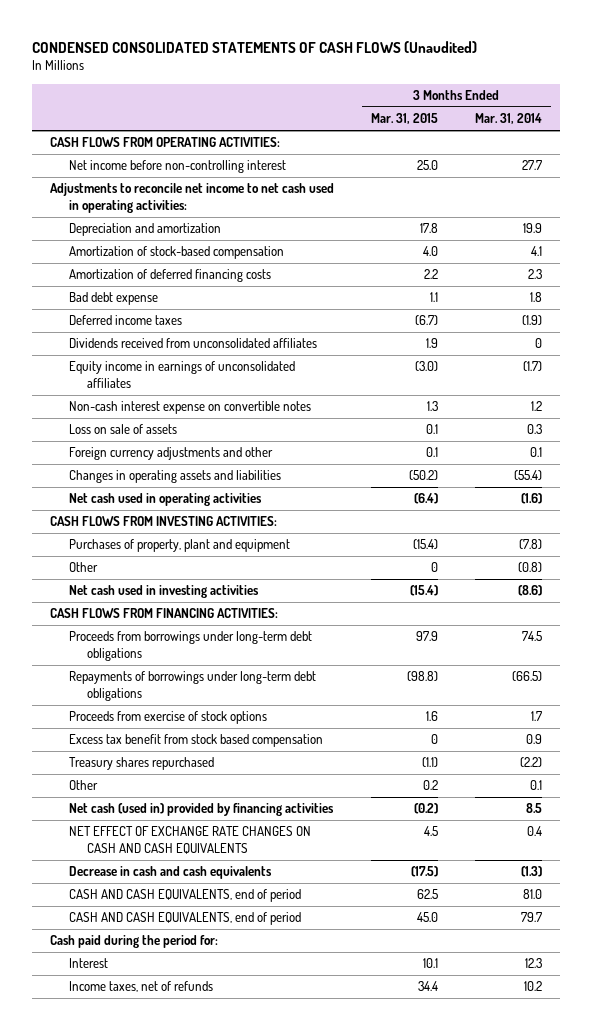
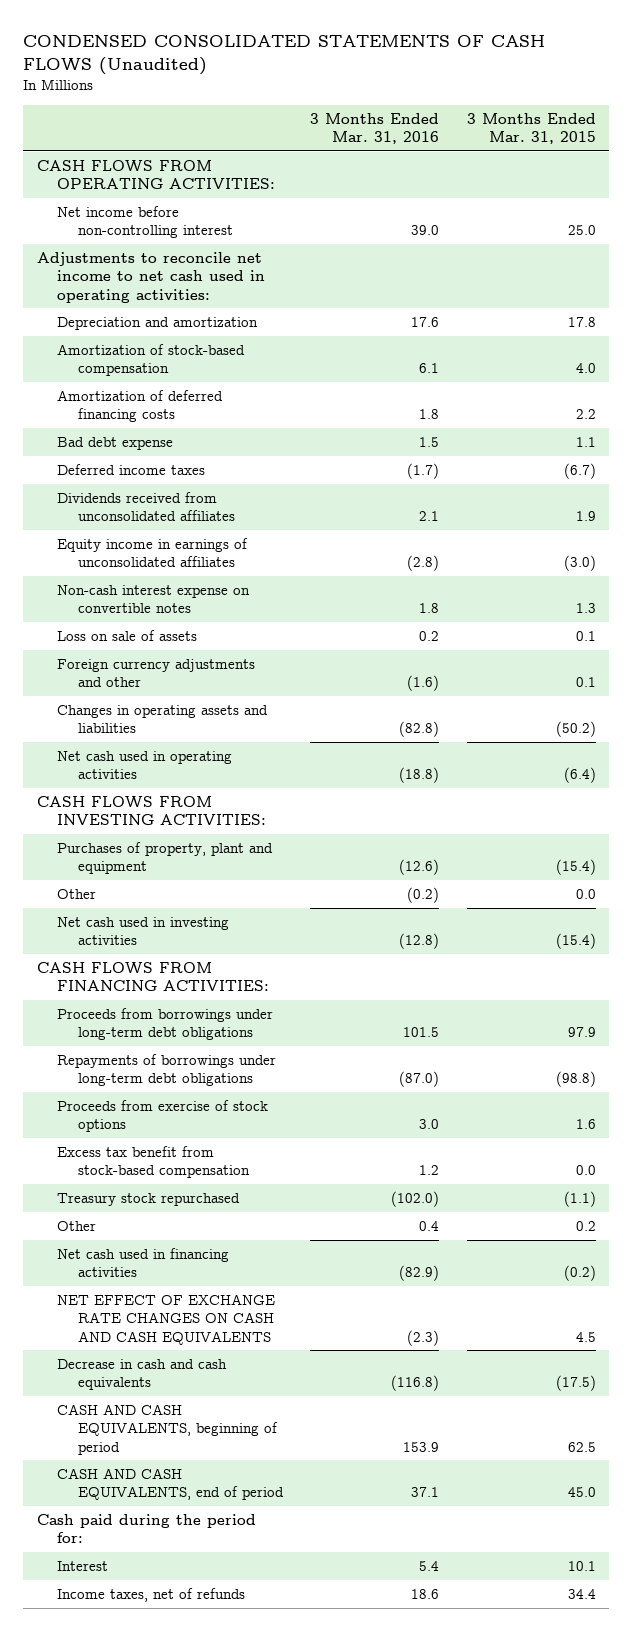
[474,113,542,125] Mar. 31, 2014 -> none
none -> [310,112,440,145] 3 Months Ended Mar. 31, 2016
[430,562,438,573] 0 -> [575,888,596,899] 0.0
[68,734,323,748] Excess tax benefit from stock based compensation -> [57,1145,250,1179] Excess tax benefit from stock-based compensation
[430,734,438,745] 0 -> [575,1165,596,1176] 0.0
[68,757,214,771] Treasury shares repurchased -> [57,1192,241,1206] Treasury stock repurchased
[68,803,334,817] Net cash (used in) provided by financing activities -> [57,1247,230,1278] Net cash used in financing activities
[68,889,301,903] CASH AND CASH EQUIVALENTS, end of period -> [57,1403,278,1455] CASH AND CASH EQUIVALENTS, beginning of period

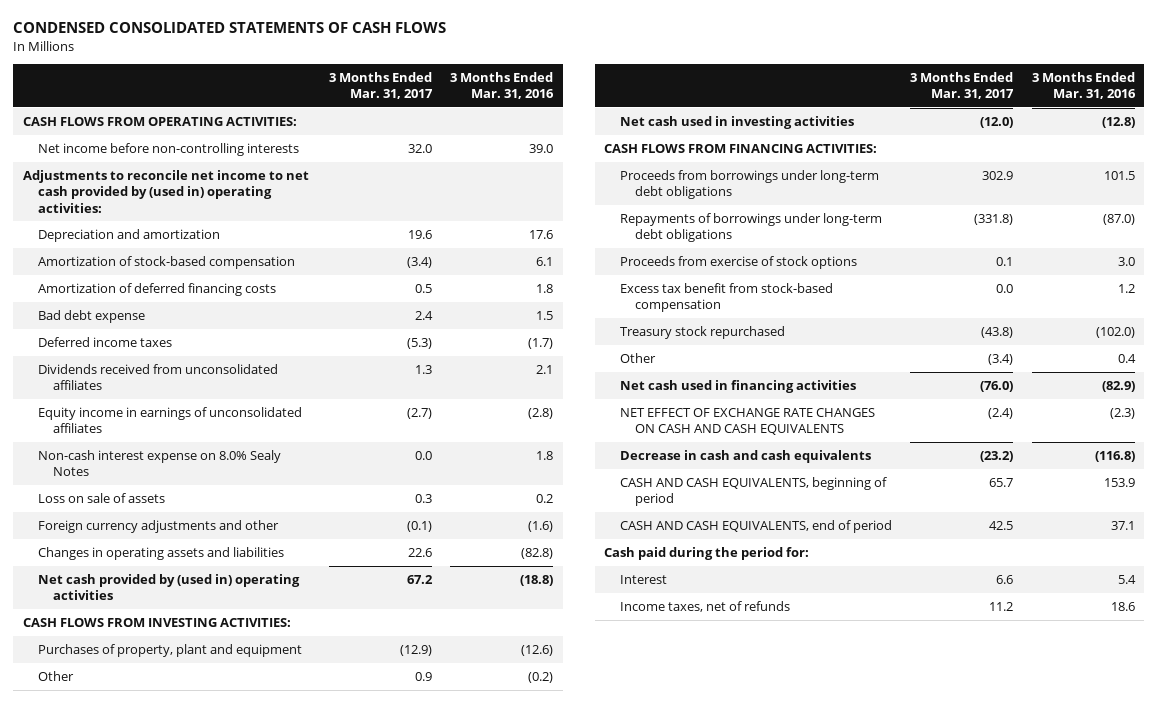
[23,34,546,75] CONDENSED CONSOLIDATED STATEMENTS OF CASH FLOWS (Unaudited) -> [13,22,447,34] CONDENSED CONSOLIDATED STATEMENTS OF CASH FLOWS
[466,112,596,145] 3 Months Ended Mar. 31, 2015 -> none
none -> [328,71,433,99] 3 Months Ended Mar. 31, 2017
[57,205,233,239] Net income before non-controlling interest -> [37,142,299,156] Net income before non-controlling interests
[37,251,266,303] Adjustments to reconcile net income to net cash used in operating activities: -> [22,169,309,213] Adjustments to reconcile net income to net cash provided by (used in) operating activities:
[57,584,251,614] Non-cash interest expense on convertible notes -> [37,449,281,477] Non-cash interest expense on 8.0% Sealy Notes
[57,750,233,780] Net cash used in operating activities -> [37,573,300,601] Net cash provided by (used in) operating activities

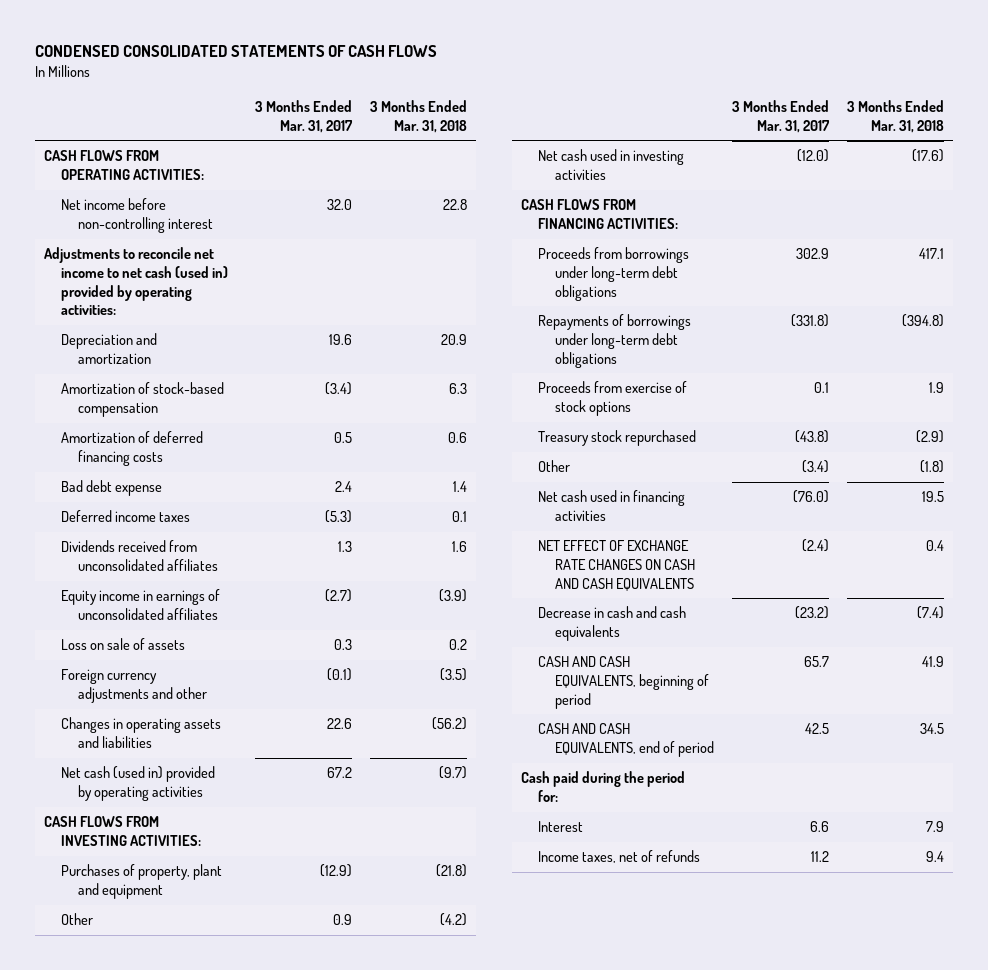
[450,71,555,99] 3 Months Ended Mar. 31, 2016 -> none
none -> [369,99,467,133] 3 Months Ended Mar. 31, 2018
[37,142,299,156] Net income before non-controlling interests -> [60,198,213,233] Net income before non-controlling interest
[22,169,309,213] Adjustments to reconcile net income to net cash provided by (used in) operating activities: -> [43,247,228,316] Adjustments to reconcile net income to net cash (used in) provided by operating activities:
[37,449,281,477] Non-cash interest expense on 8.0% Sealy Notes -> none
[37,573,300,601] Net cash provided by (used in) operating activities -> [60,766,215,801] Net cash (used in) provided by operating activities
[619,282,833,313] Excess tax benefit from stock-based compensation -> none

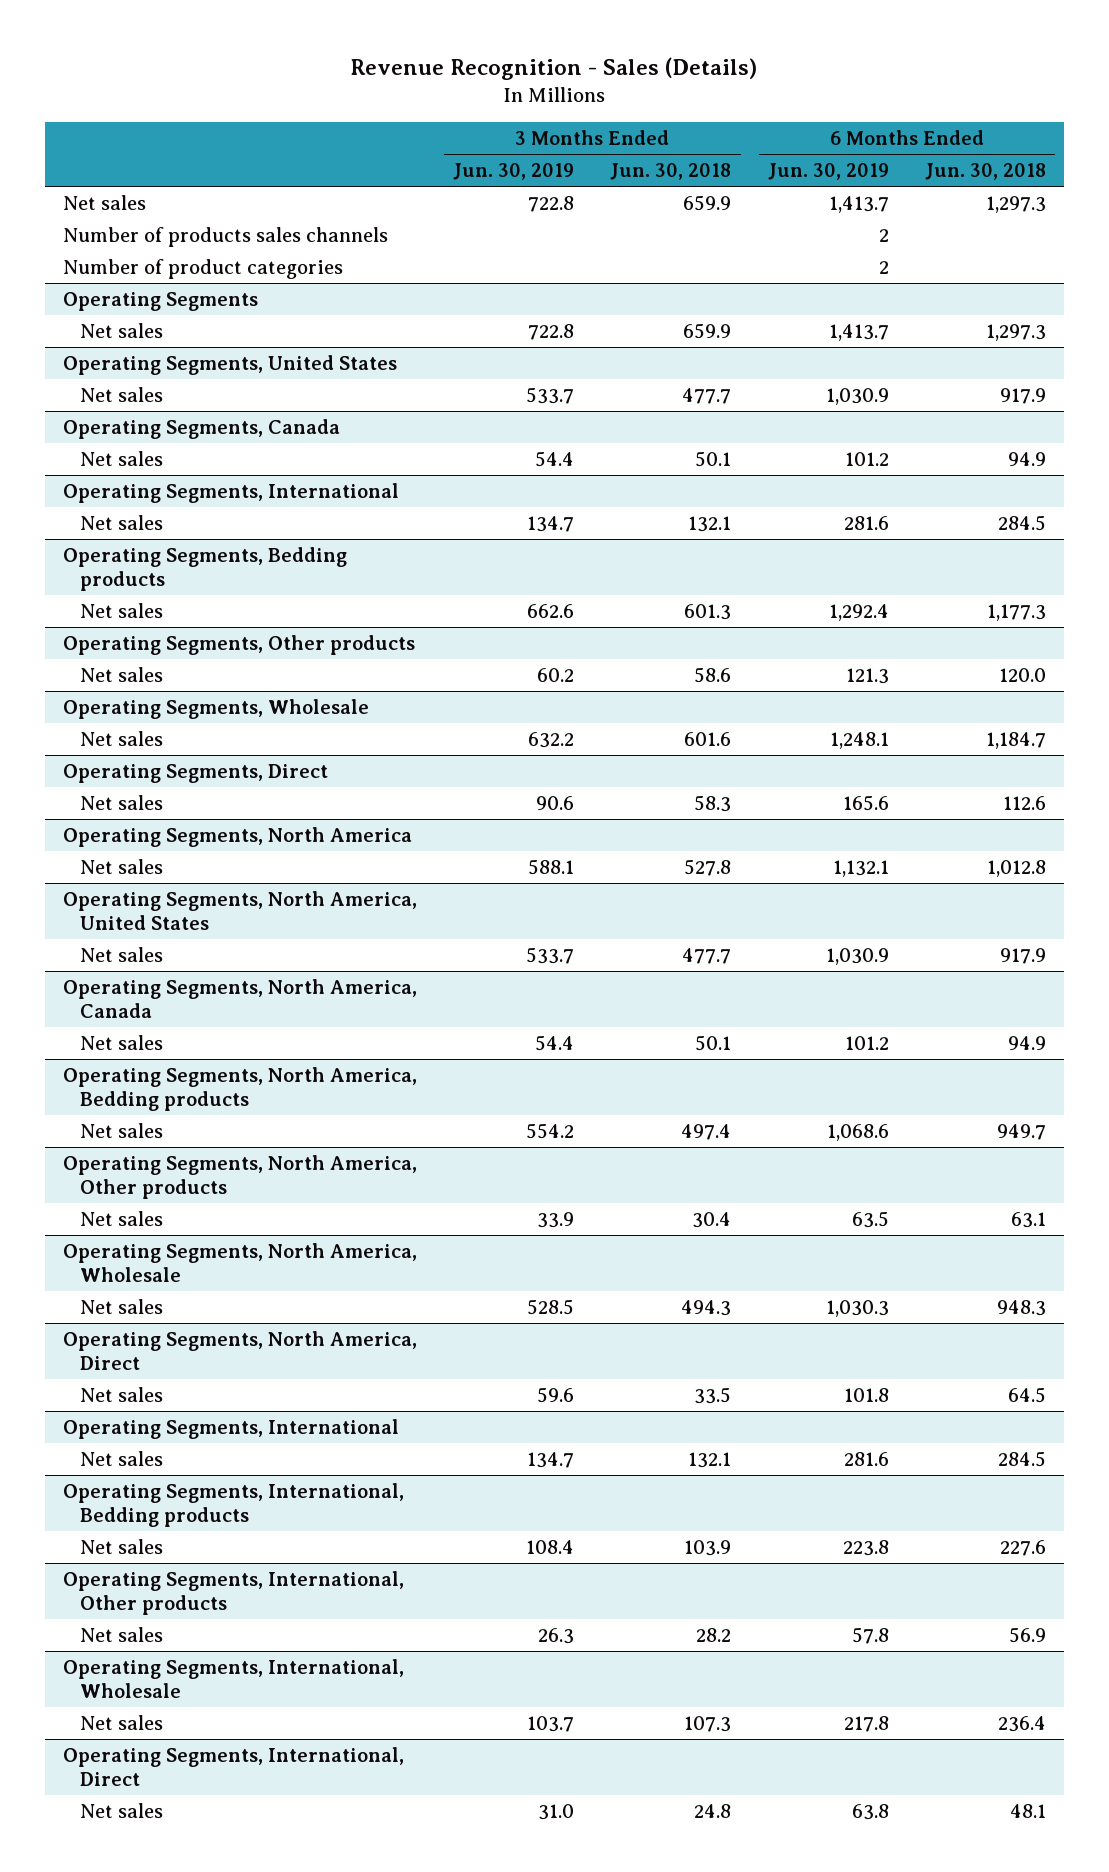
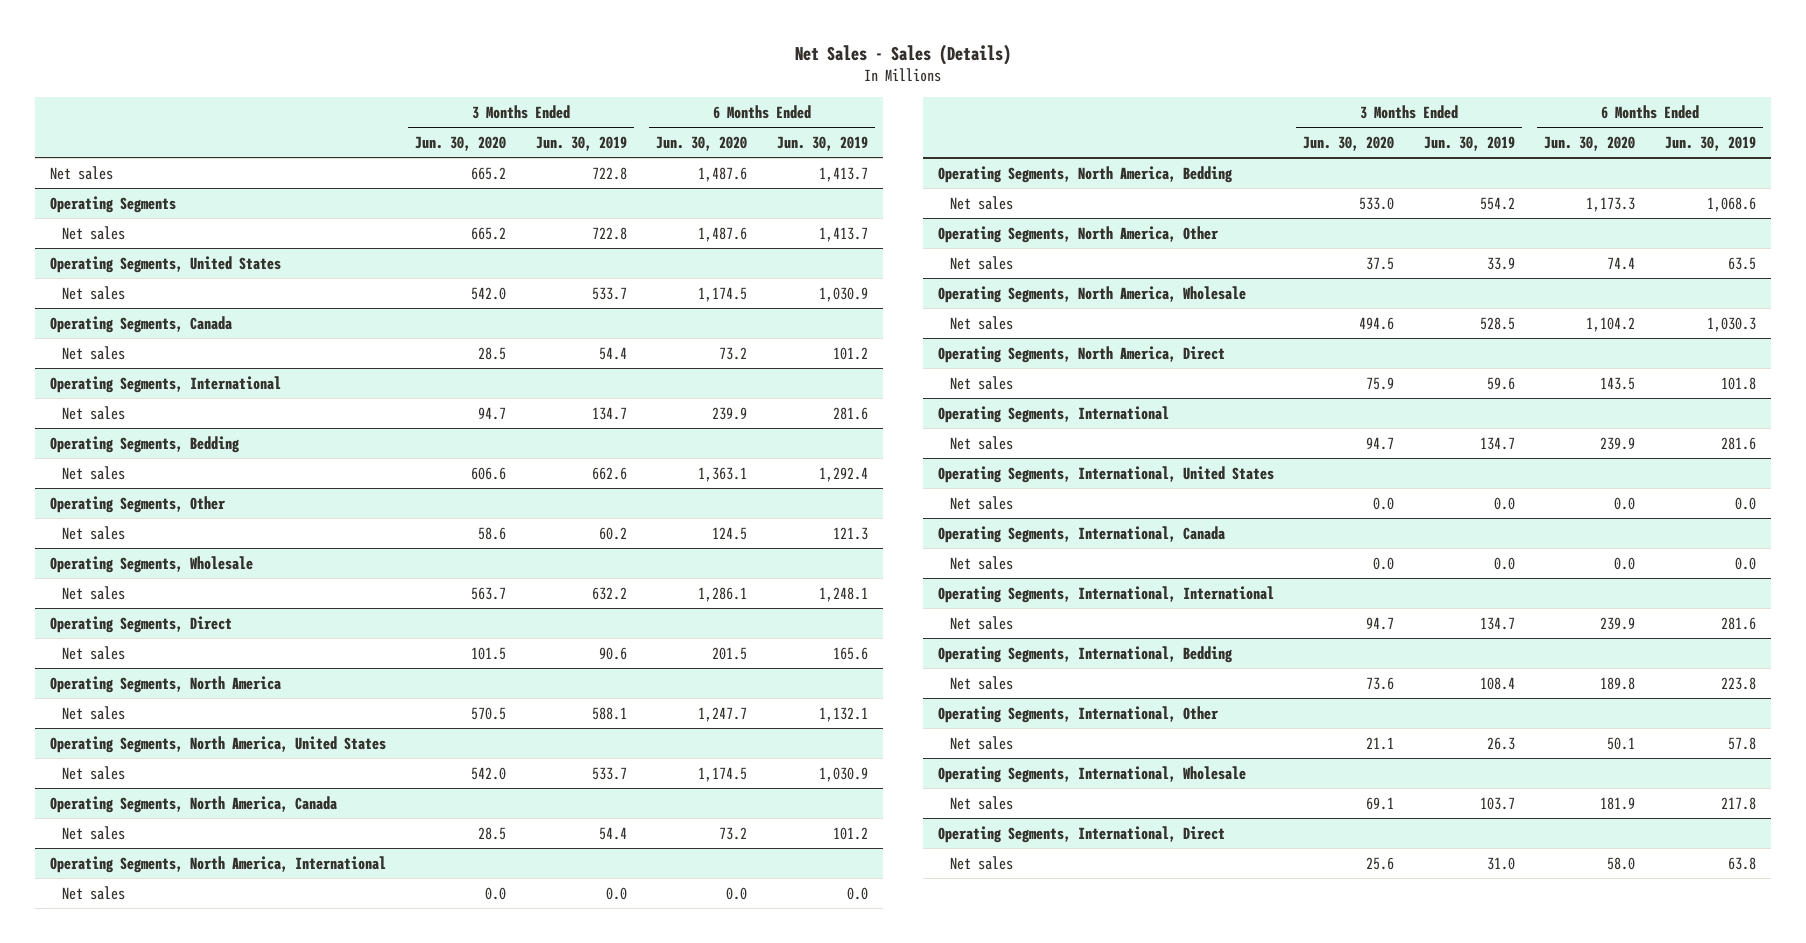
[350,57,758,81] Revenue Recognition - Sales (Details) -> [794,43,1011,65] Net Sales - Sales (Details)
[610,163,732,181] Jun. 30, 2018 -> none
[925,163,1047,181] Jun. 30, 2018 -> none
none -> [415,135,507,151] Jun. 30, 2020
none -> [656,135,748,151] Jun. 30, 2020
[62,226,388,247] Number of products sales channels -> none
[62,258,343,279] Number of product categories -> none
[62,546,347,591] Operating Segments, Bedding products -> [49,435,240,453] Operating Segments, Bedding
[62,634,415,655] Operating Segments, Other products -> [49,495,226,513] Operating Segments, Other
none -> [49,855,386,873] Operating Segments, North America, International
none -> [61,885,125,900] Net sales
[62,1066,417,1111] Operating Segments, North America, Bedding products -> [937,165,1233,183] Operating Segments, North America, Bedding
[62,1154,417,1199] Operating Segments, North America, Other products -> [937,225,1219,243] Operating Segments, North America, Other
none -> [937,465,1274,483] Operating Segments, International, United States
none -> [949,495,1013,510] Net sales
none -> [937,525,1226,543] Operating Segments, International, Canada
none -> [949,555,1013,570] Net sales
none -> [937,585,1274,603] Operating Segments, International, International
none -> [949,615,1013,630] Net sales
[62,1482,404,1527] Operating Segments, International, Bedding products -> [937,645,1233,663] Operating Segments, International, Bedding
[62,1570,404,1615] Operating Segments, International, Other products -> [937,705,1219,723] Operating Segments, International, Other

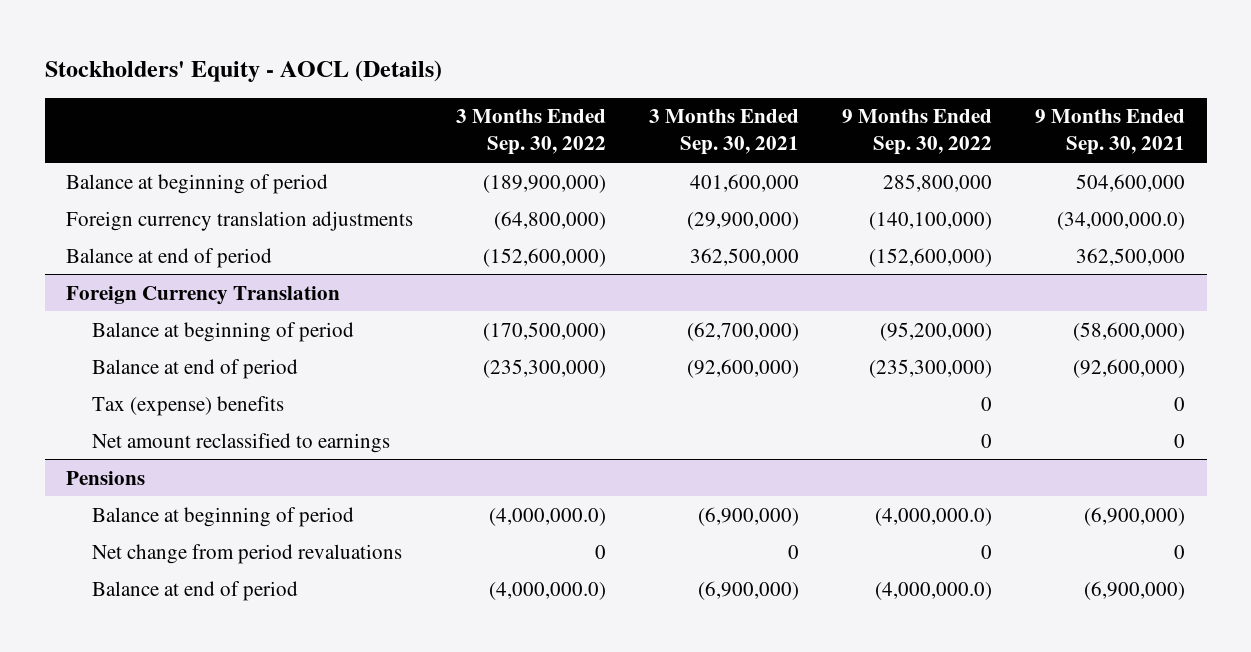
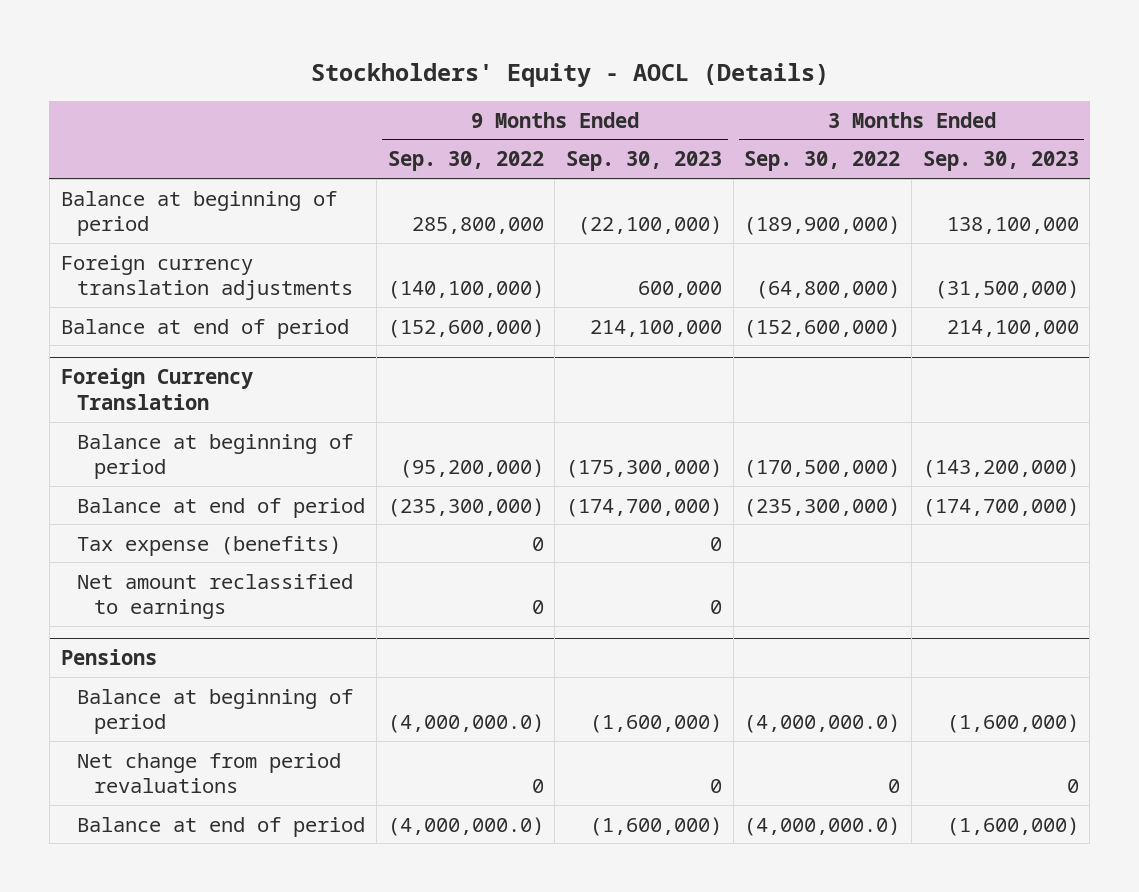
[649,109,800,156] 3 Months Ended Sep. 30, 2021 -> none
[1035,109,1186,156] 9 Months Ended Sep. 30, 2021 -> none
none -> [565,151,722,172] Sep. 30, 2023
none -> [922,151,1079,172] Sep. 30, 2023
[91,395,284,416] Tax (expense) benefits -> [77,535,342,556] Tax expense (benefits)

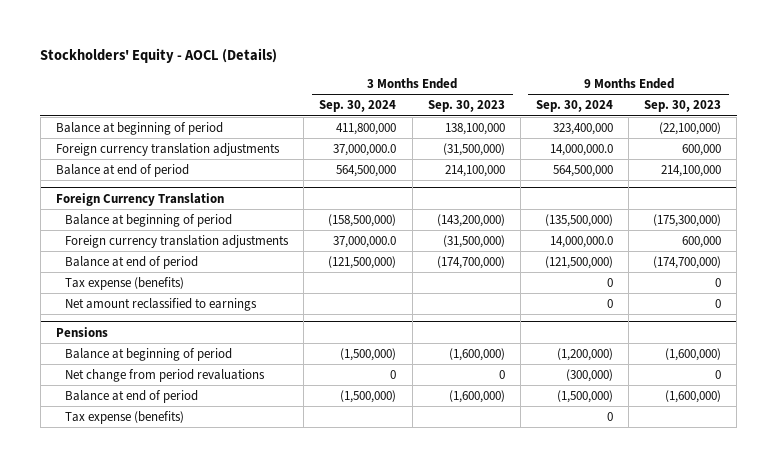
[387,151,544,172] Sep. 30, 2022 -> none
[744,151,901,172] Sep. 30, 2022 -> none
none -> [319,100,397,113] Sep. 30, 2024
none -> [536,100,614,113] Sep. 30, 2024
none -> [65,234,290,248] Foreign currency translation adjustments
none -> [65,410,185,424] Tax expense (benefits)

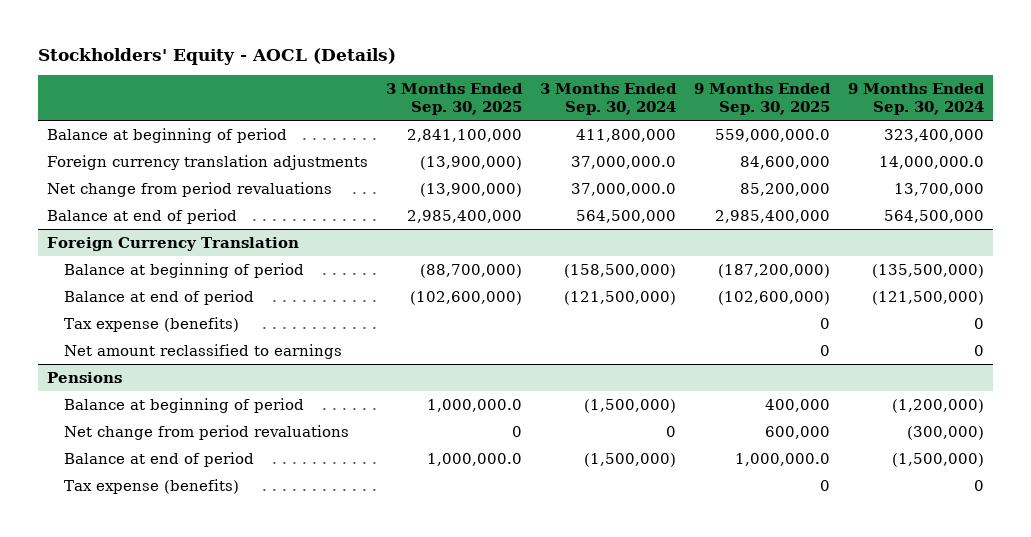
[427,100,505,113] Sep. 30, 2023 -> none
[644,100,722,113] Sep. 30, 2023 -> none
none -> [386,82,524,116] 3 Months Ended Sep. 30, 2025
none -> [694,82,832,116] 9 Months Ended Sep. 30, 2025
none -> [46,181,332,197] Net change from period revaluations
[65,234,290,248] Foreign currency translation adjustments -> none

